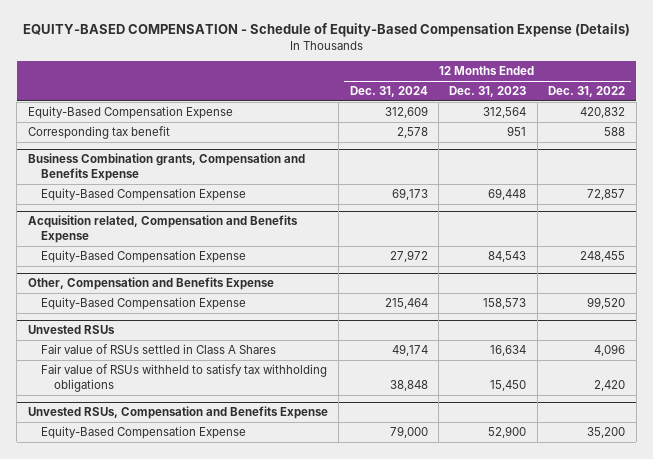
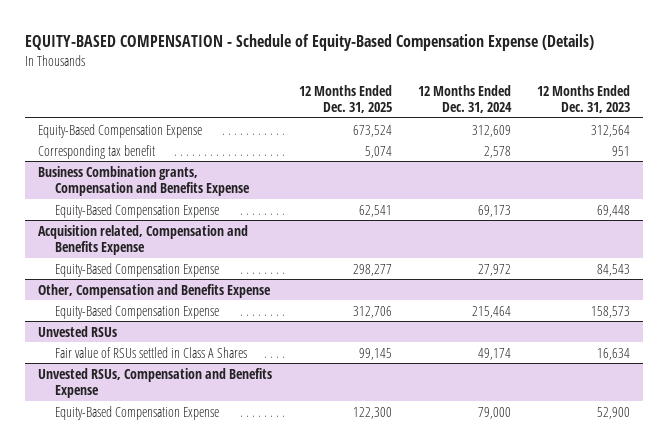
[548,86,626,98] Dec. 31, 2022 -> none
none -> [298,84,392,114] 12 Months Ended Dec. 31, 2025
[41,364,328,392] Fair value of RSUs withheld to satisfy tax withholding obligations -> none

